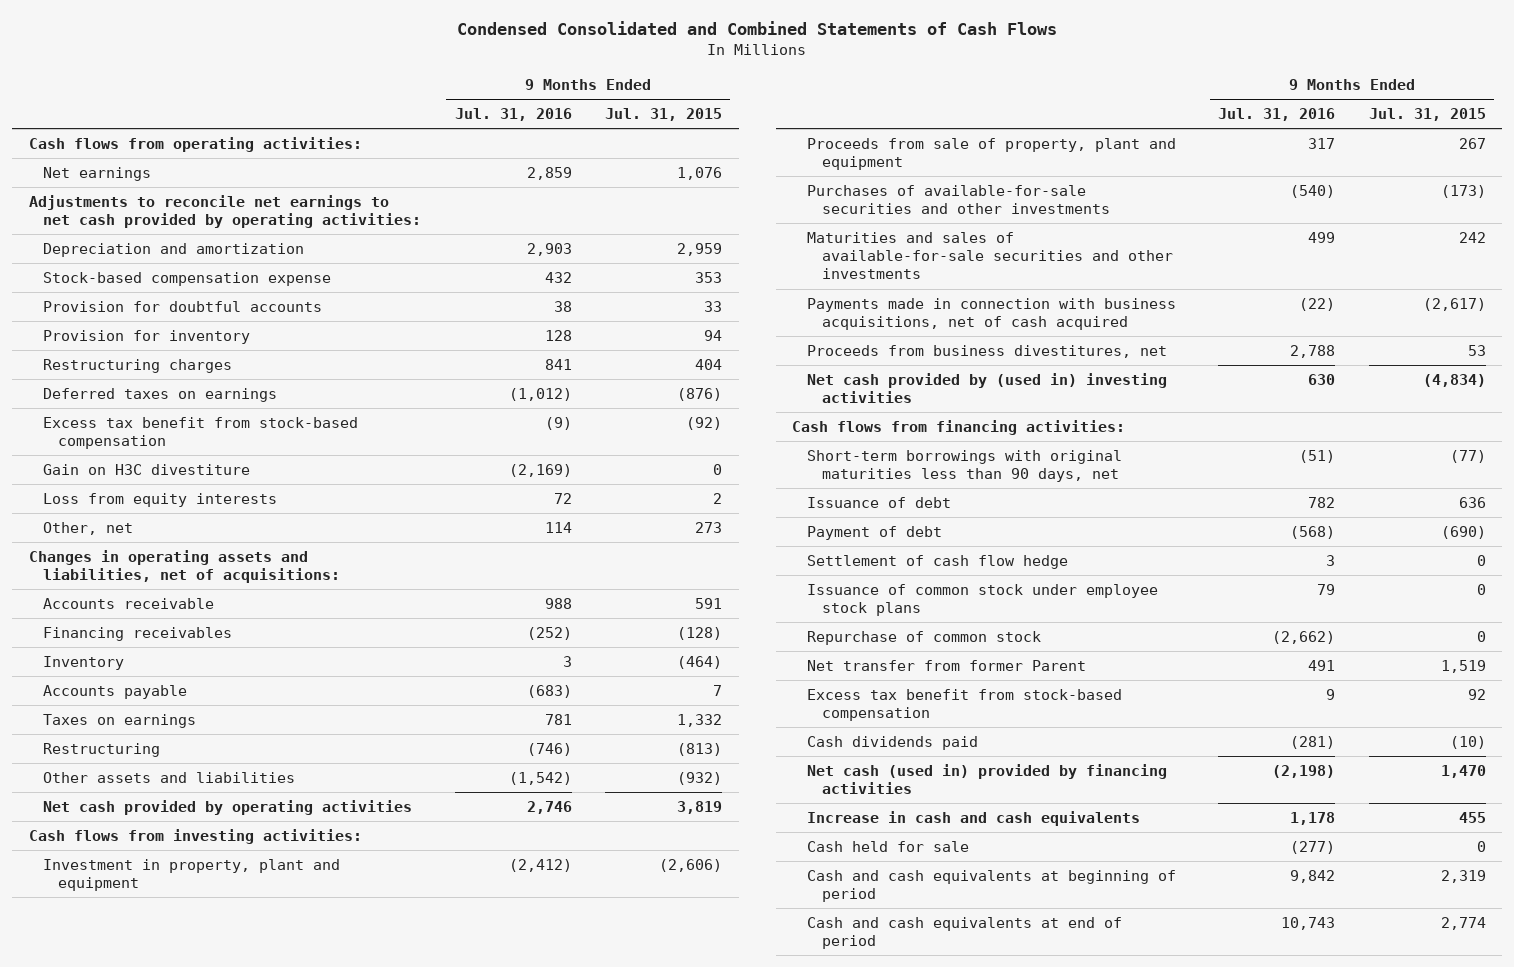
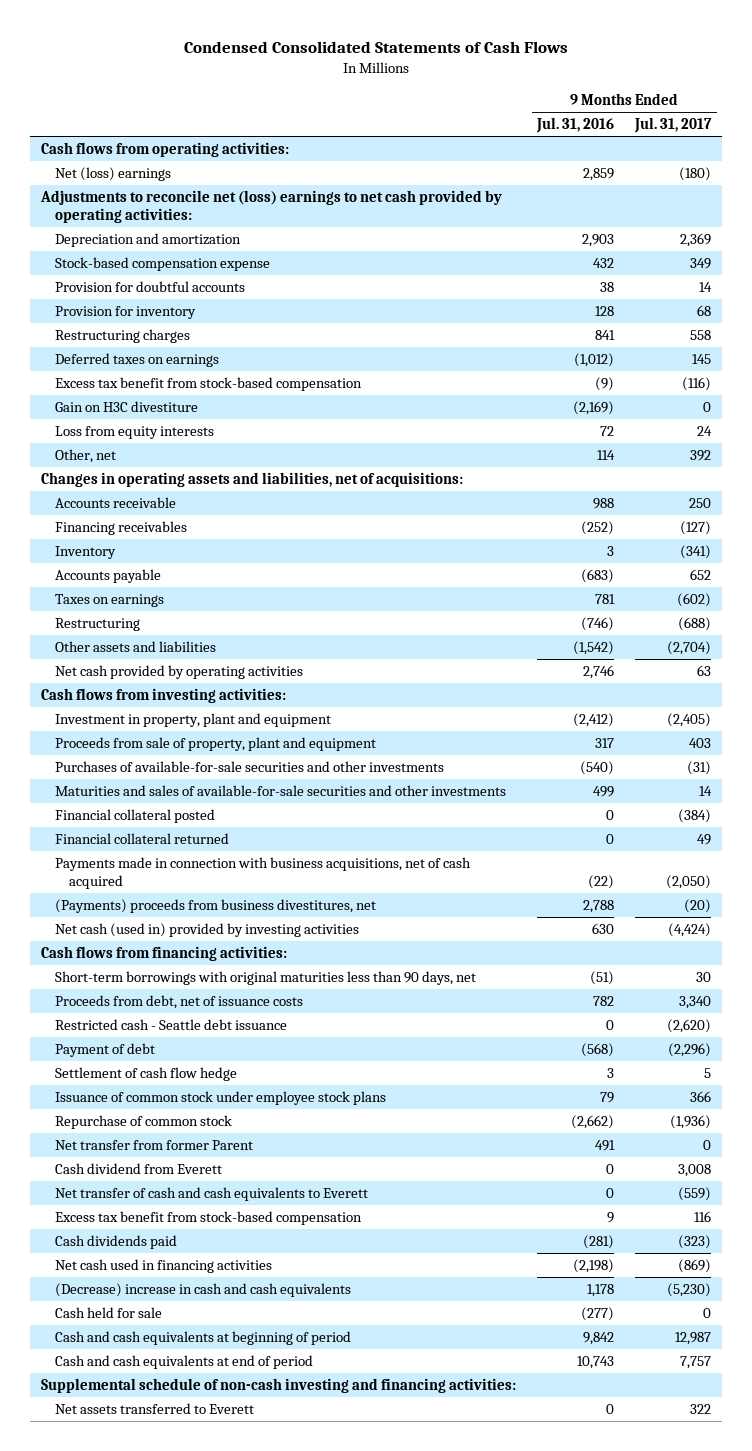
[457,21,1058,36] Condensed Consolidated and Combined Statements of Cash Flows -> [184,41,569,54] Condensed Consolidated Statements of Cash Flows
[604,108,722,122] Jul. 31, 2015 -> none
none -> [634,117,713,134] Jul. 31, 2017
[43,167,152,182] Net earnings -> [54,167,171,182] Net (loss) earnings
[28,195,422,229] Adjustments to reconcile net earnings to net cash provided by operating activities: -> [39,190,502,224] Adjustments to reconcile net (loss) earnings to net cash provided by operating activities:
none -> [54,809,215,824] Financial collateral posted
none -> [54,833,229,845] Financial collateral returned
[807,345,1168,359] Proceeds from business divestitures, net -> [54,899,376,914] (Payments) proceeds from business divestitures, net
[807,373,1168,404] Net cash provided by (used in) investing activities -> [54,923,359,938] Net cash (used in) provided by investing activities
[807,497,952,509] Issuance of debt -> [54,995,303,1010] Proceeds from debt, net of issuance costs
none -> [54,1019,287,1031] Restricted cash - Seattle debt issuance
none -> [54,1163,222,1175] Cash dividend from Everett
none -> [54,1187,368,1202] Net transfer of cash and cash equivalents to Everett
[807,764,1168,795] Net cash (used in) provided by financing activities -> [54,1259,272,1274] Net cash used in financing activities
[807,811,1141,827] Increase in cash and cash equivalents -> [54,1283,351,1298] (Decrease) increase in cash and cash equivalents
none -> [40,1378,516,1394] Supplemental schedule of non-cash investing and financing activities:
none -> [54,1403,254,1415] Net assets transferred to Everett

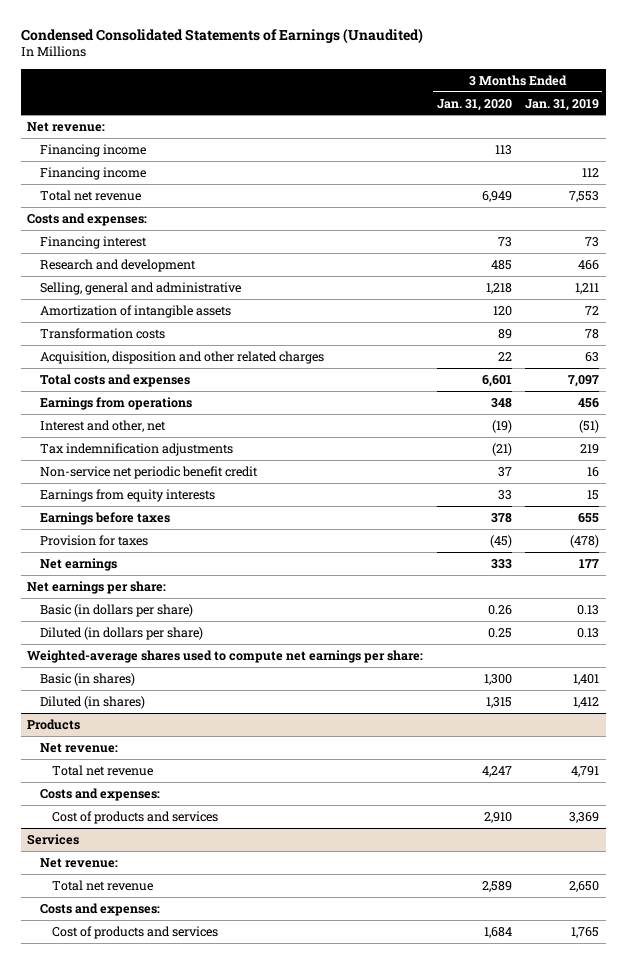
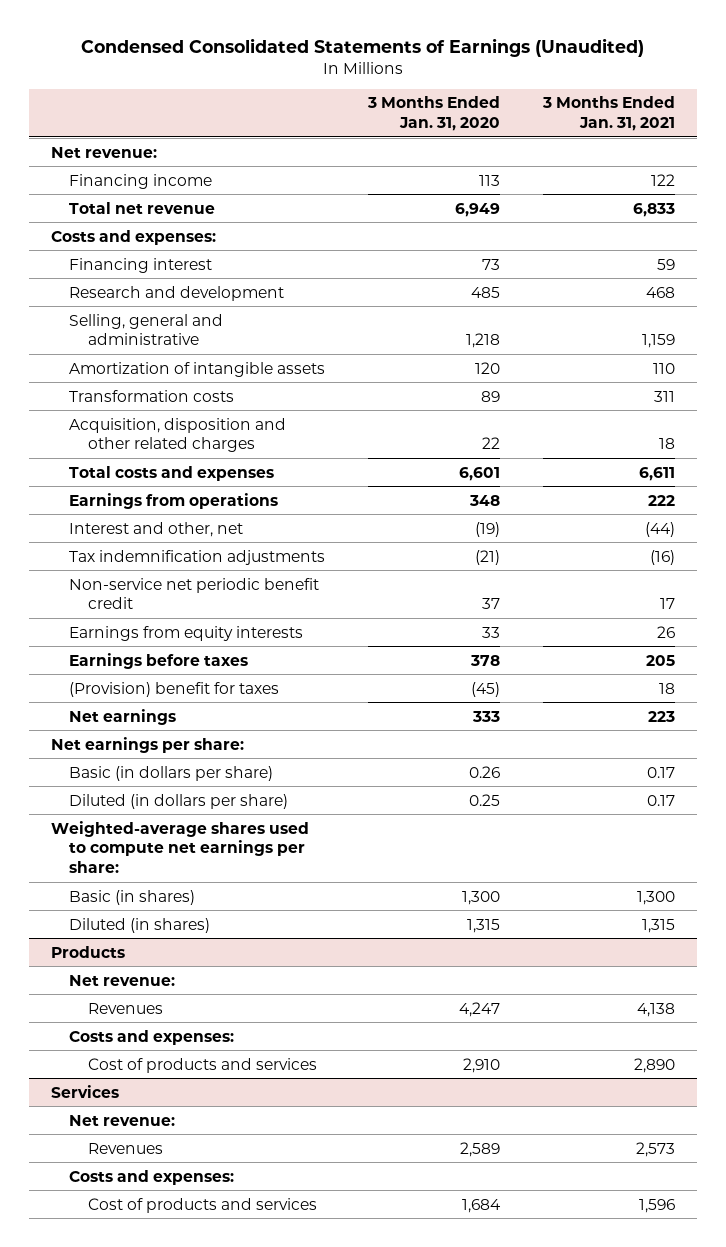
[525,98,600,111] Jan. 31, 2019 -> none
none -> [542,96,676,132] 3 Months Ended Jan. 31, 2021
[39,166,146,180] Financing income -> none
[39,534,148,546] Provision for taxes -> [69,681,280,697] (Provision) benefit for taxes
[52,764,154,776] Total net revenue -> [87,1002,163,1014] Revenues
[52,879,154,891] Total net revenue -> [87,1142,163,1154] Revenues

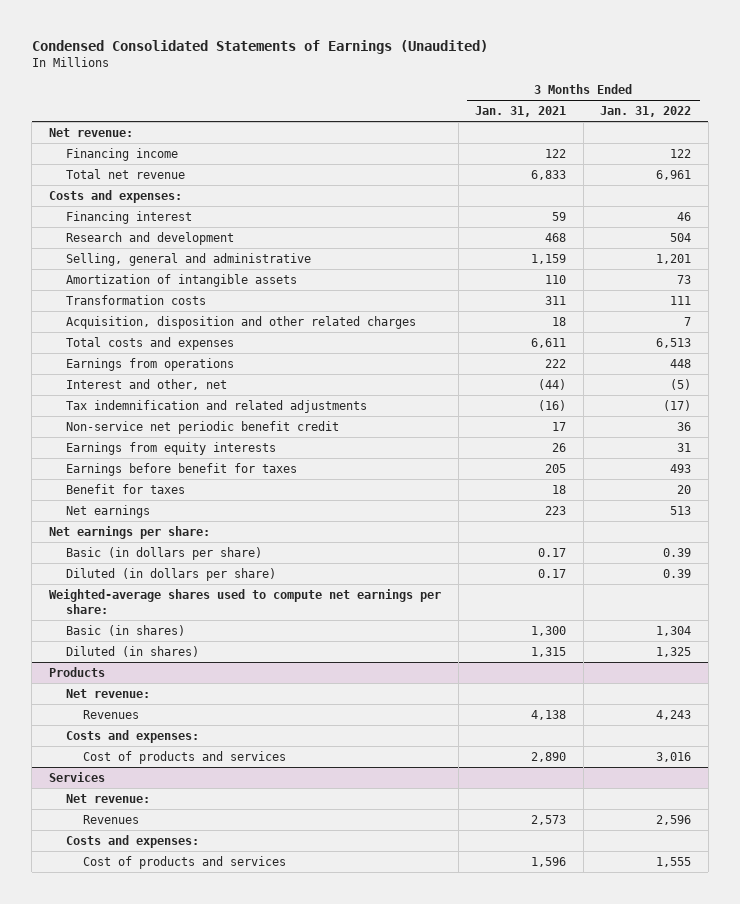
[367,96,501,132] 3 Months Ended Jan. 31, 2020 -> none
none -> [600,106,692,118] Jan. 31, 2022
[69,549,326,565] Tax indemnification adjustments -> [65,399,367,413] Tax indemnification and related adjustments
[69,652,249,669] Earnings before taxes -> [65,462,297,476] Earnings before benefit for taxes
[69,681,280,697] (Provision) benefit for taxes -> [65,483,185,494] Benefit for taxes

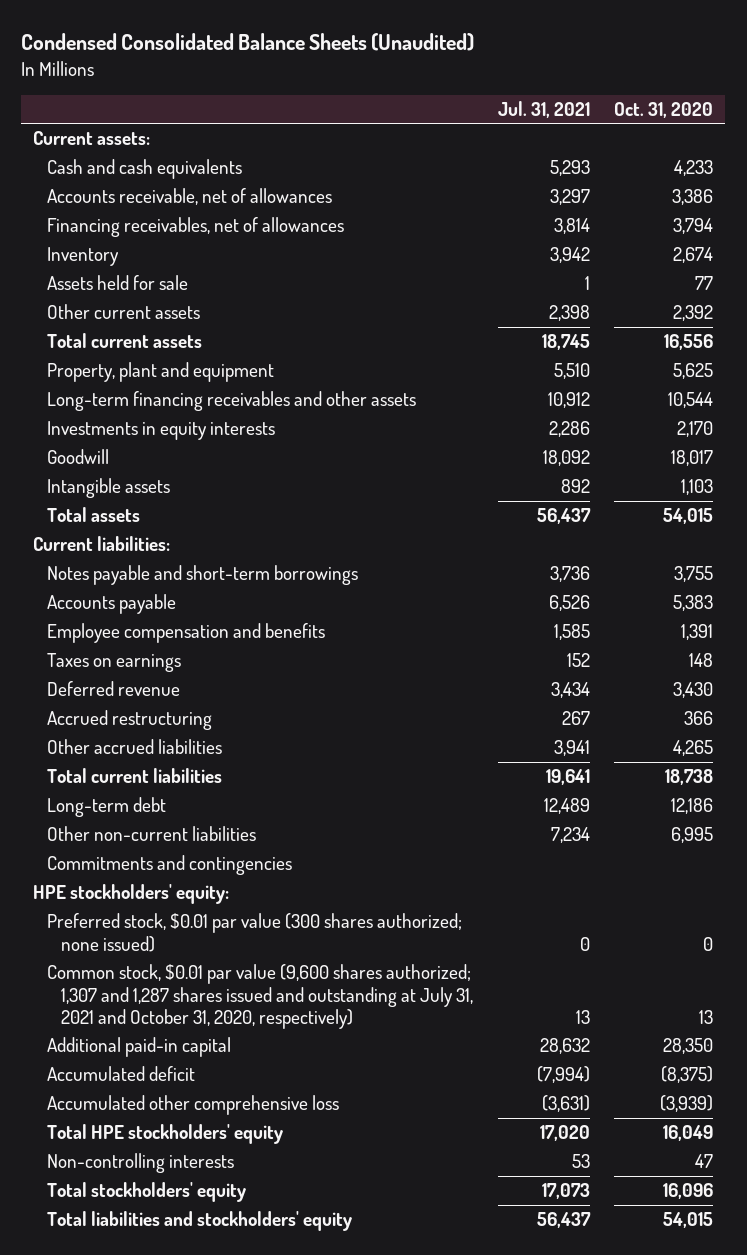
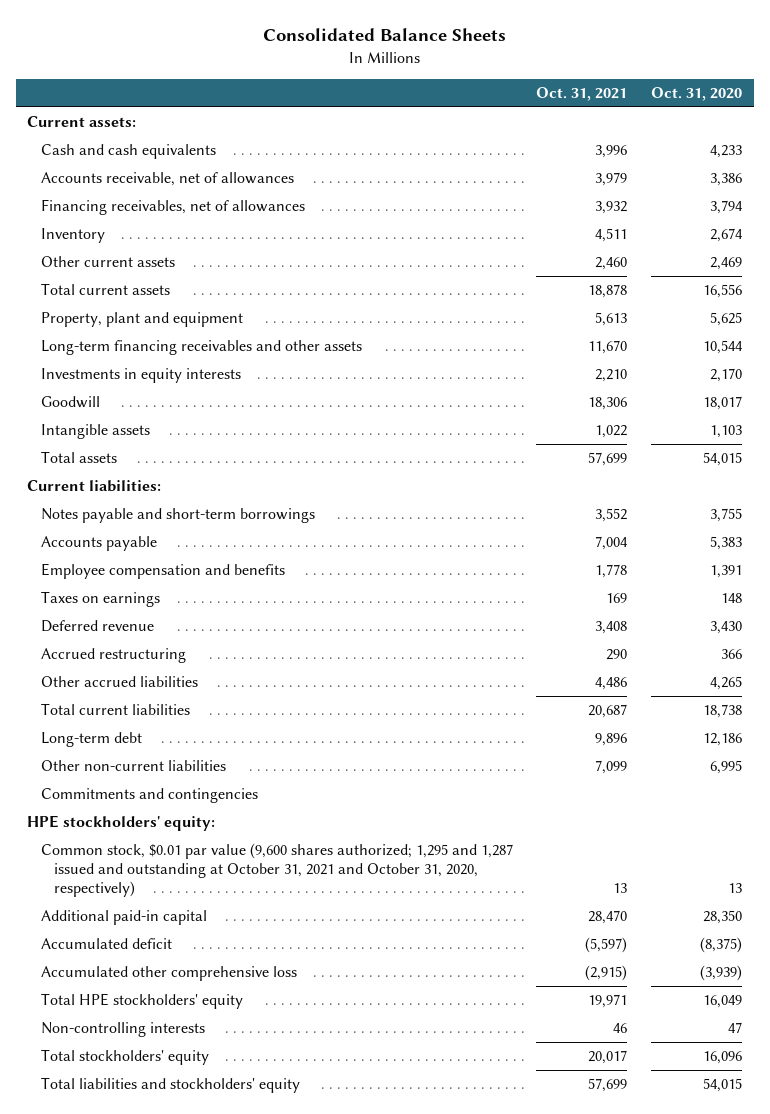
[21,33,475,52] Condensed Consolidated Balance Sheets (Unaudited) -> [262,27,506,41] Consolidated Balance Sheets
[497,100,590,118] Jul. 31, 2021 -> none
none -> [536,86,628,101] Oct. 31, 2021
[47,275,189,291] Assets held for sale -> none
[673,305,714,322] 2,392 -> [710,257,743,271] 2,469
[47,913,463,952] Preferred stock, $0.01 par value (300 shares authorized; none issued) -> none
[47,964,474,1030] Common stock, $0.01 par value (9,600 shares authorized; 1,307 and 1,287 shares issued and outstanding at July 31, 2021 and October 31, 2020, respectively) -> [40,843,513,898] Common stock, $0.01 par value (9,600 shares authorized; 1,295 and 1,287 issued and outstanding at October 31, 2021 and October 31, 2020, respectively)

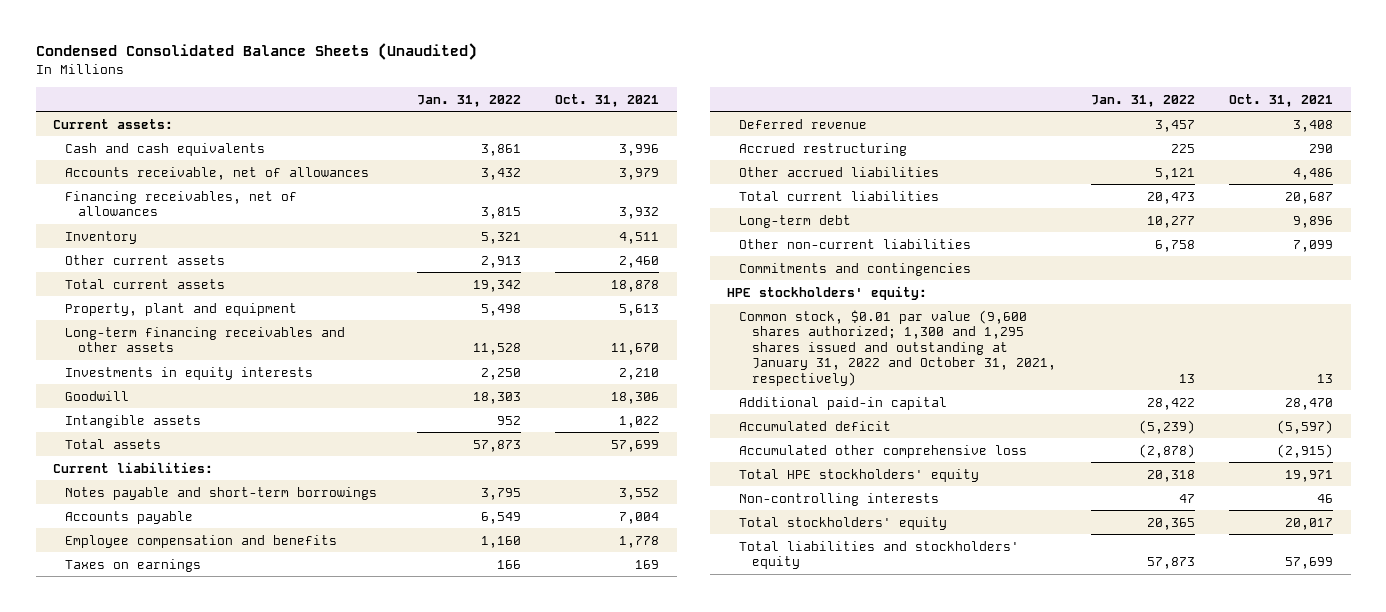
[262,27,506,41] Consolidated Balance Sheets -> [35,43,477,61] Condensed Consolidated Balance Sheets (Unaudited)
[651,86,743,101] Oct. 31, 2020 -> none
none -> [416,94,521,107] Jan. 31, 2022
[40,843,513,898] Common stock, $0.01 par value (9,600 shares authorized; 1,295 and 1,287 issued and outstanding at October 31, 2021 and October 31, 2020, respectively) -> [739,309,1056,386] Common stock, $0.01 par value (9,600 shares authorized; 1,300 and 1,295 shares issued and outstanding at January 31, 2022 and October 31, 2021, respectively)

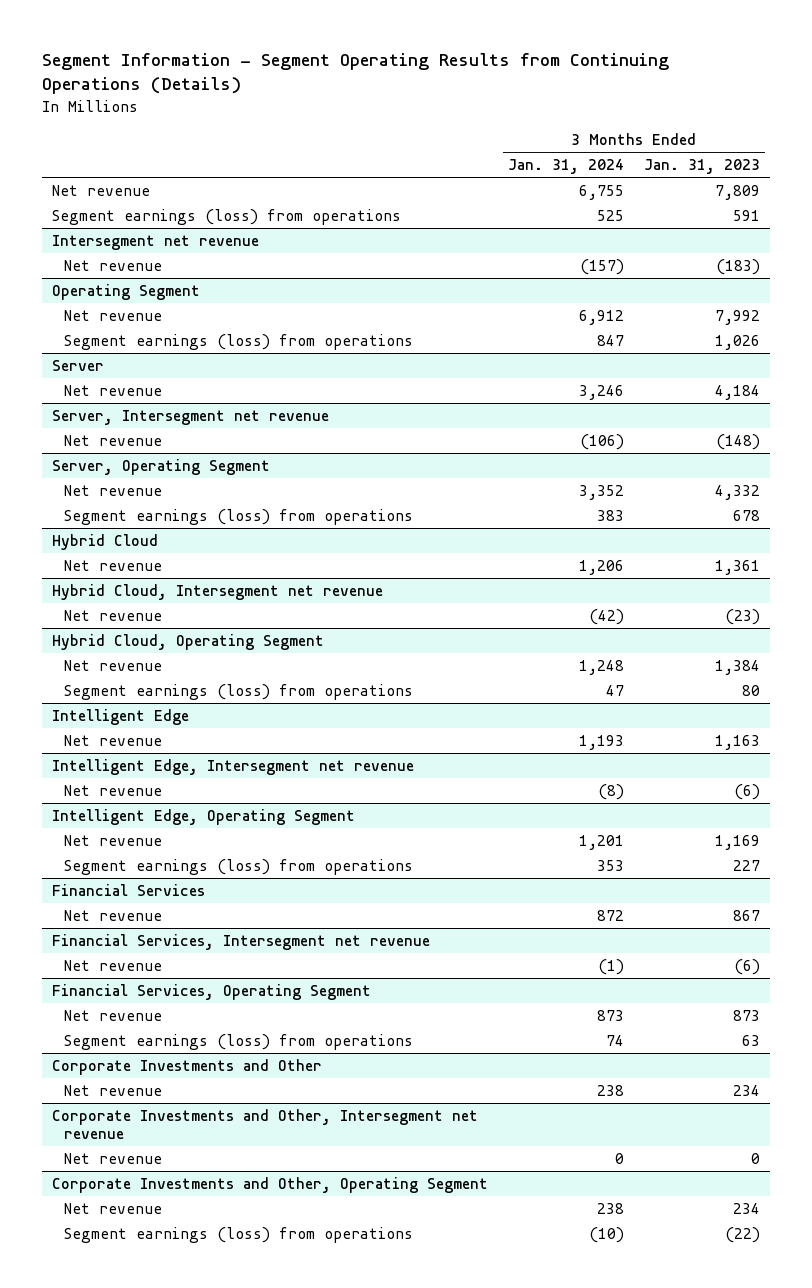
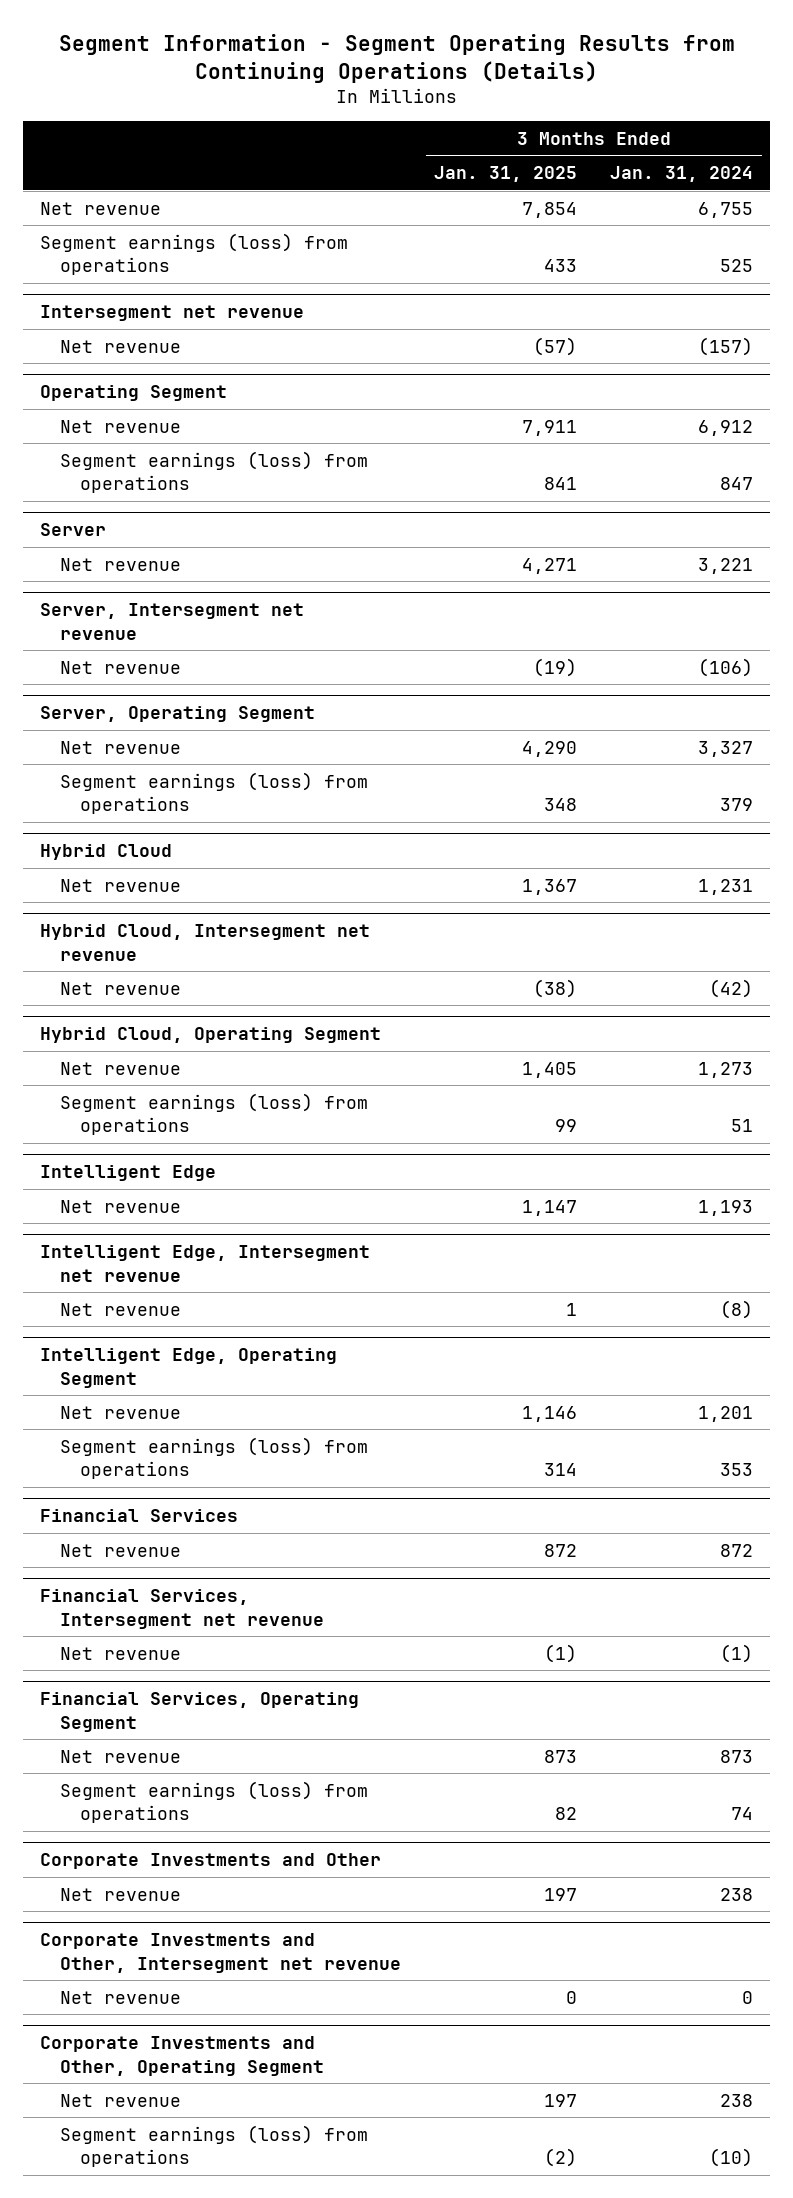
[643,159,760,175] Jan. 31, 2023 -> none
none -> [434,166,578,183] Jan. 31, 2025
[578,384,624,400] 3,246 -> [698,557,754,574] 3,221
[578,484,624,500] 3,352 -> [698,740,754,757] 3,327
[596,509,624,521] 383 -> [720,798,754,812] 379
[578,559,624,575] 1,206 -> [698,878,754,895] 1,231
[578,659,624,675] 1,248 -> [698,1061,754,1078] 1,273
[605,684,624,696] 47 -> [731,1119,754,1133] 51

